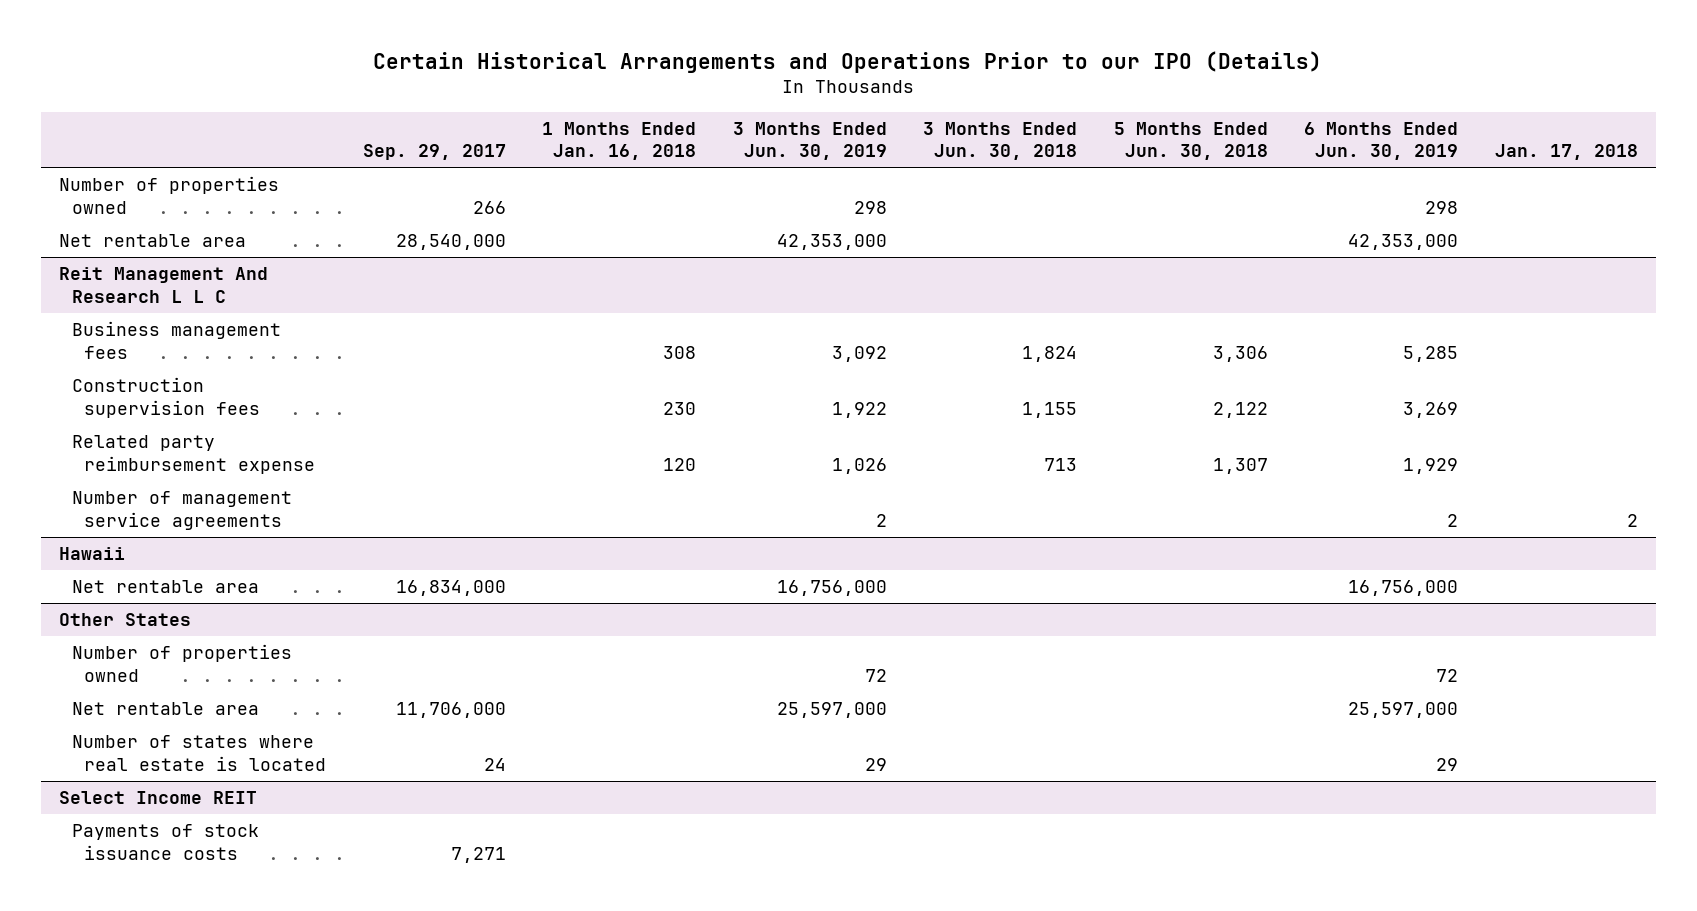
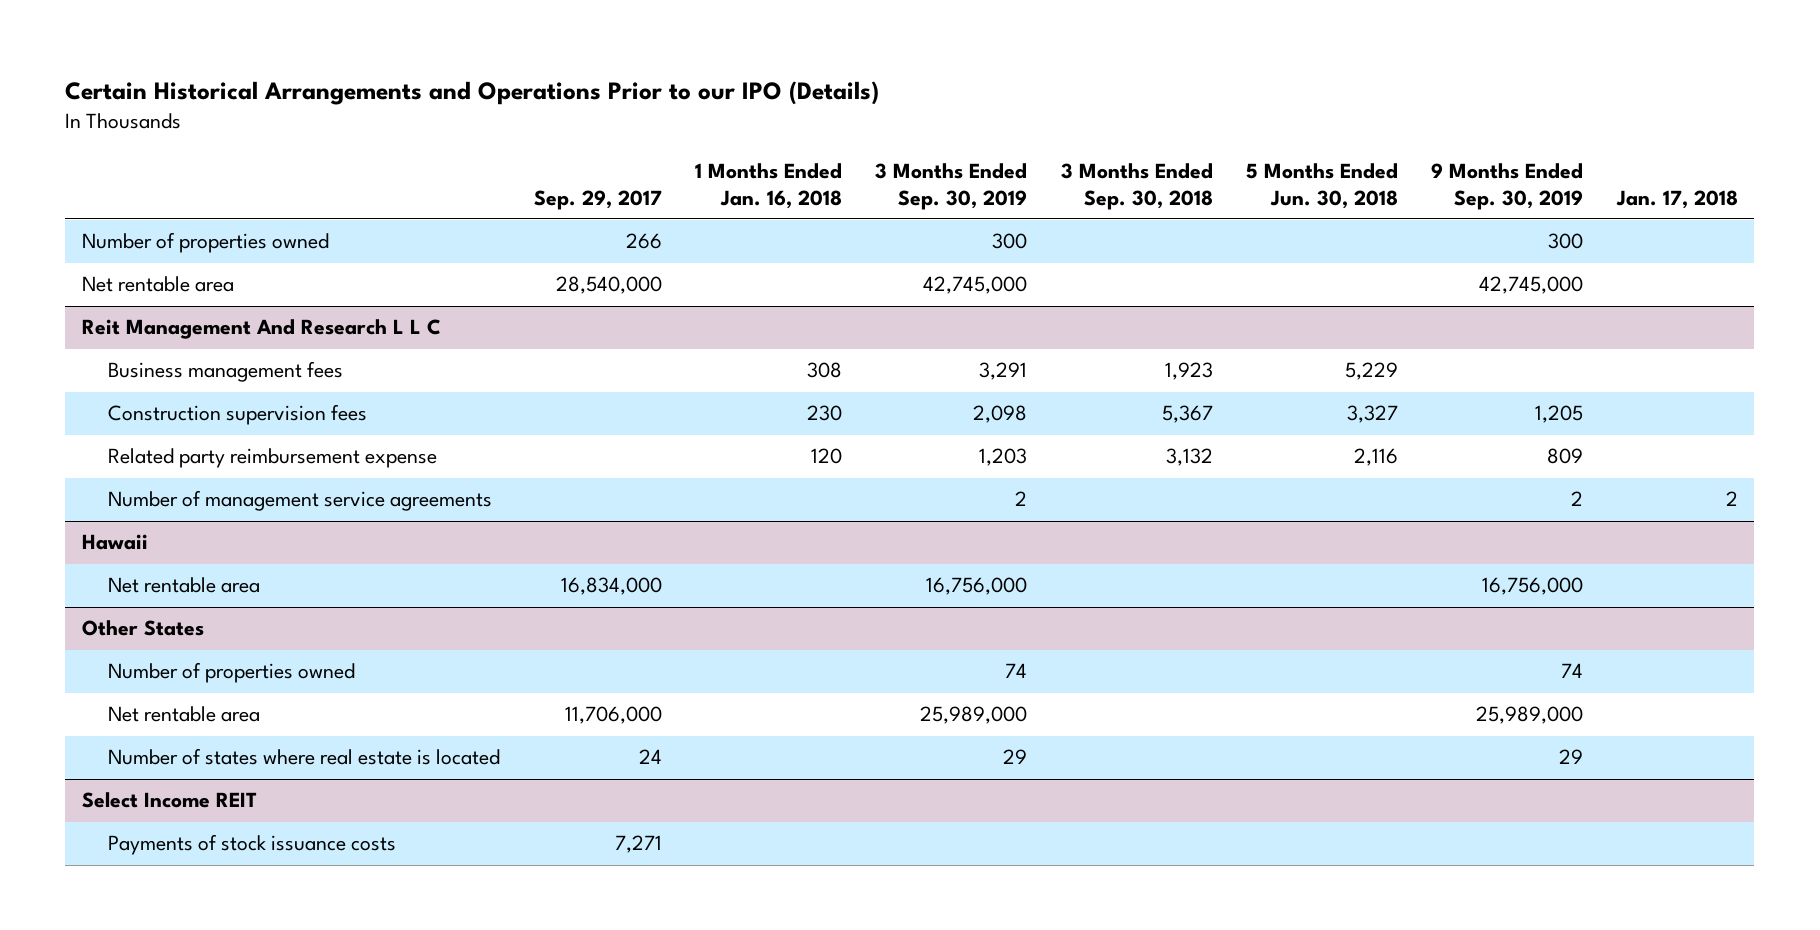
[732,121,887,161] 3 Months Ended Jun. 30, 2019 -> none
[923,121,1078,161] 3 Months Ended Jun. 30, 2018 -> none
[1304,121,1459,161] 6 Months Ended Jun. 30, 2019 -> none
none -> [875,163,1028,210] 3 Months Ended Sep. 30, 2019
none -> [1060,163,1213,210] 3 Months Ended Sep. 30, 2018
none -> [1431,163,1584,210] 9 Months Ended Sep. 30, 2019
[1212,345,1268,362] 3,306 -> [1344,362,1398,381] 5,229
[1212,401,1268,418] 2,122 -> [1346,405,1398,424] 3,327
[1212,457,1268,474] 1,307 -> [1353,448,1398,467] 2,116

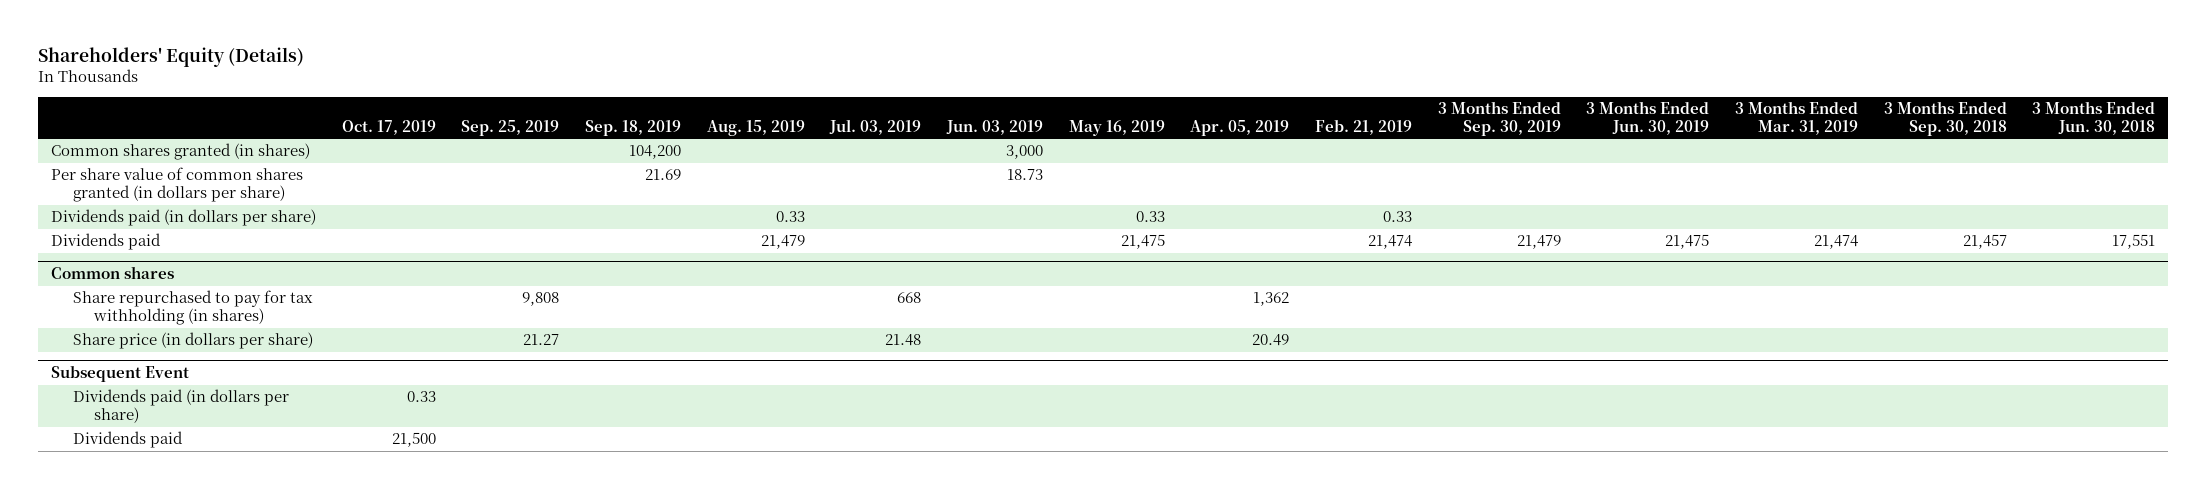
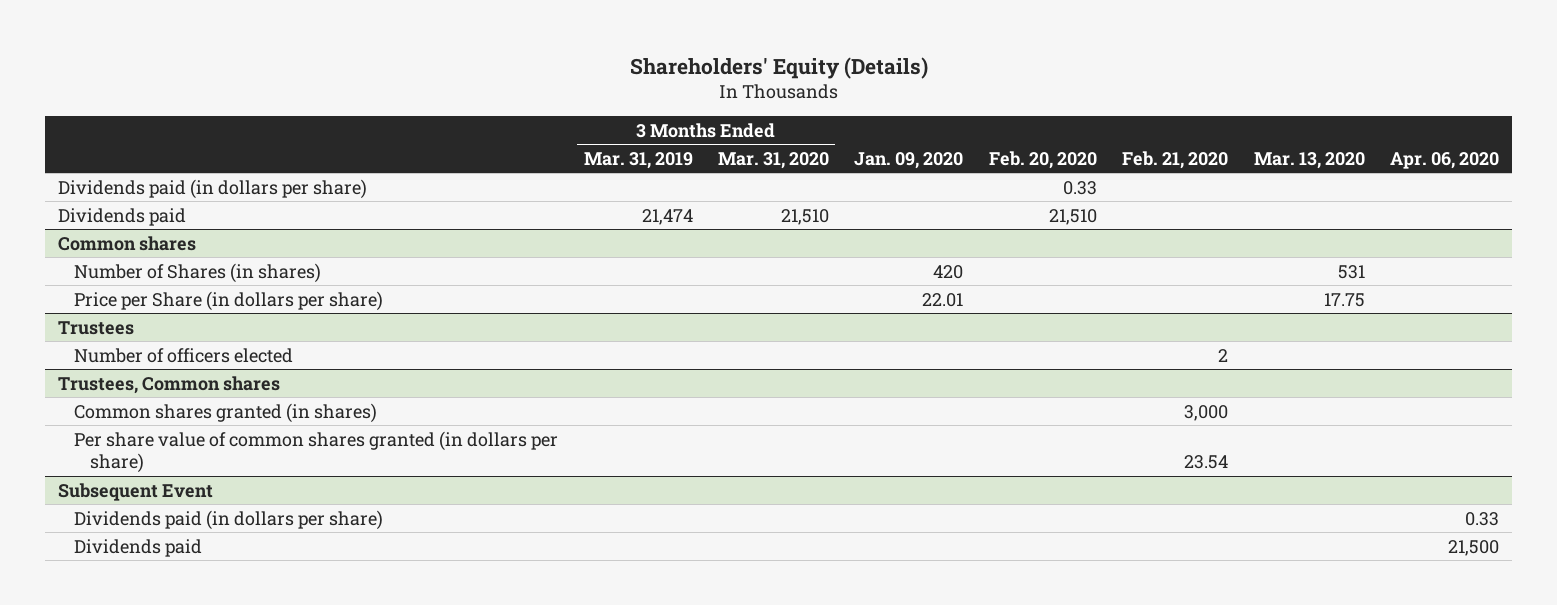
[341,120,436,136] Oct. 17, 2019 -> none
[461,120,560,137] Sep. 25, 2019 -> none
[584,120,681,137] Sep. 18, 2019 -> none
[706,120,805,137] Aug. 15, 2019 -> none
[829,119,922,136] Jul. 03, 2019 -> none
[946,120,1044,136] Jun. 03, 2019 -> none
[1068,120,1165,137] May 16, 2019 -> none
[1190,120,1290,137] Apr. 05, 2019 -> none
[1315,120,1413,136] Feb. 21, 2019 -> none
[1437,101,1561,137] 3 Months Ended Sep. 30, 2019 -> none
[1586,101,1710,136] 3 Months Ended Jun. 30, 2019 -> none
[1883,101,2007,137] 3 Months Ended Sep. 30, 2018 -> none
[2032,101,2156,136] 3 Months Ended Jun. 30, 2018 -> none
none -> [717,151,829,169] Mar. 31, 2020
none -> [854,151,964,169] Jan. 09, 2020
none -> [988,150,1097,169] Feb. 20, 2020
none -> [1122,150,1229,169] Feb. 21, 2020
none -> [1253,151,1365,169] Mar. 13, 2020
none -> [1390,151,1500,169] Apr. 06, 2020
[50,143,310,161] Common shares granted (in shares) -> none
[50,167,303,203] Per share value of common shares granted (in dollars per share) -> none
[72,290,313,326] Share repurchased to pay for tax withholding (in shares) -> [74,262,322,283] Number of Shares (in shares)
[72,332,313,350] Share price (in dollars per share) -> [74,290,384,311] Price per Share (in dollars per share)
none -> [58,320,135,335] Trustees
none -> [74,347,294,363] Number of officers elected
none -> [58,375,281,394] Trustees, Common shares
none -> [74,402,378,423] Common shares granted (in shares)
none -> [74,430,559,474] Per share value of common shares granted (in dollars per share)

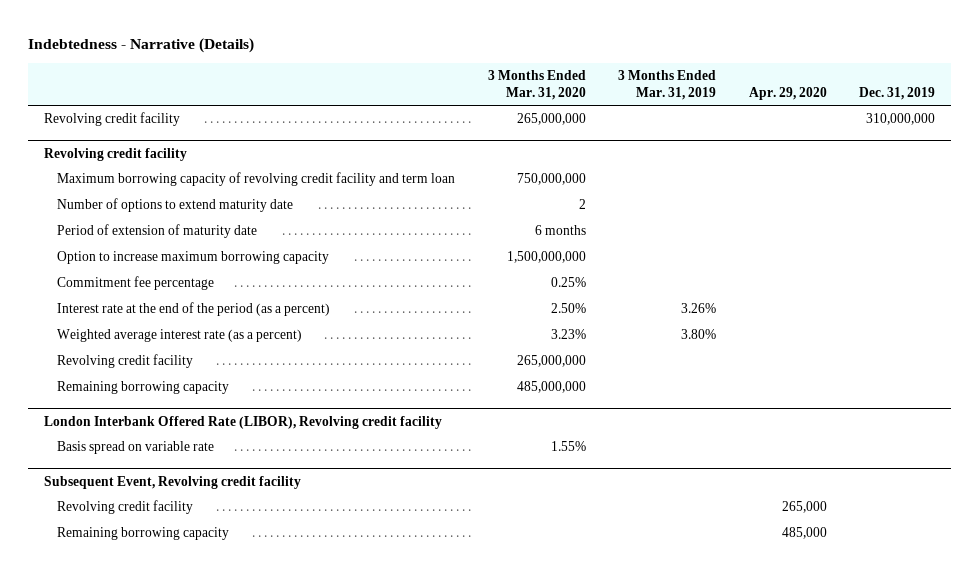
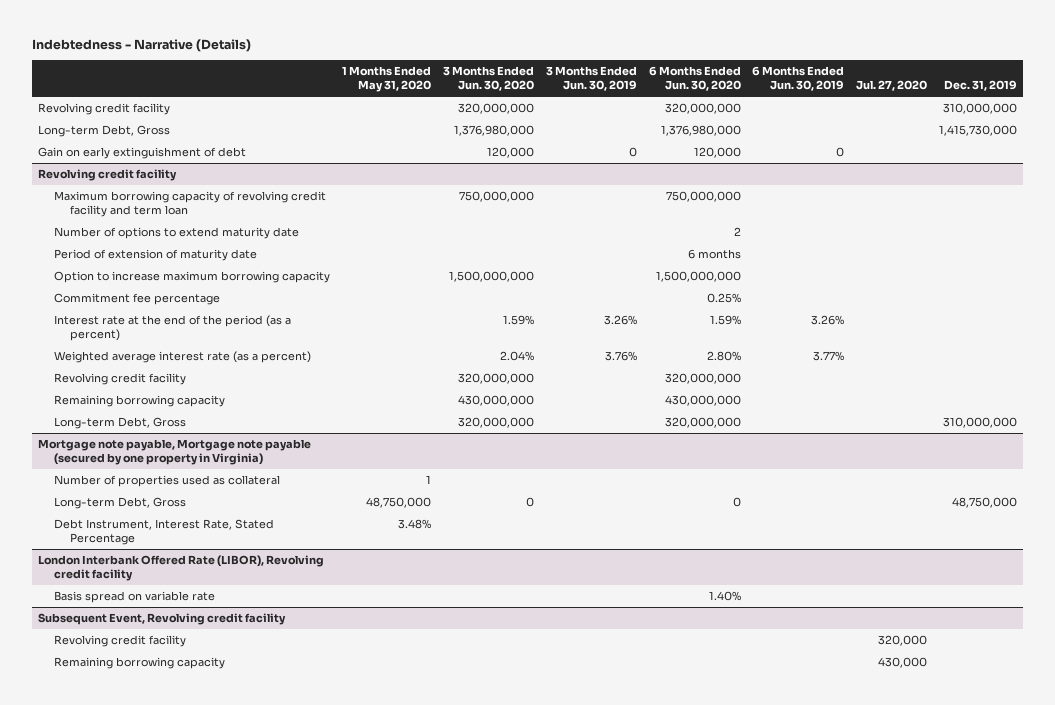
[487,69,586,100] 3 Months Ended Mar. 31, 2020 -> none
[618,69,717,100] 3 Months Ended Mar. 31, 2019 -> none
[748,86,827,100] Apr. 29, 2020 -> none
none -> [342,66,432,93] 1 Months Ended May 31, 2020
none -> [442,66,534,92] 3 Months Ended Jun. 30, 2020
none -> [545,66,637,92] 3 Months Ended Jun. 30, 2019
none -> [648,66,741,92] 6 Months Ended Jun. 30, 2020
none -> [752,66,845,92] 6 Months Ended Jun. 30, 2019
none -> [856,80,928,92] Jul. 27, 2020
none -> [38,124,171,137] Long-term Debt, Gross
none -> [38,146,247,159] Gain on early extinguishment of debt
none -> [54,416,187,429] Long-term Debt, Gross
none -> [38,438,312,465] Mortgage note payable, Mortgage note payable (secured by one property in Virginia)
none -> [54,474,281,487] Number of properties used as collateral
none -> [54,496,187,509] Long-term Debt, Gross
none -> [54,518,275,545] Debt Instrument, Interest Rate, Stated Percentage

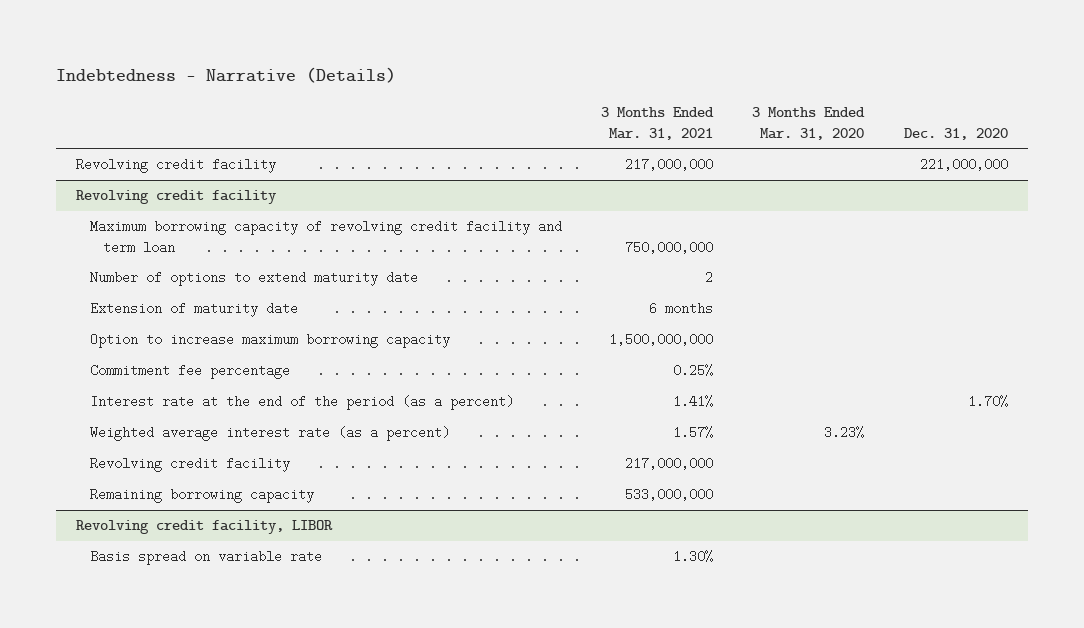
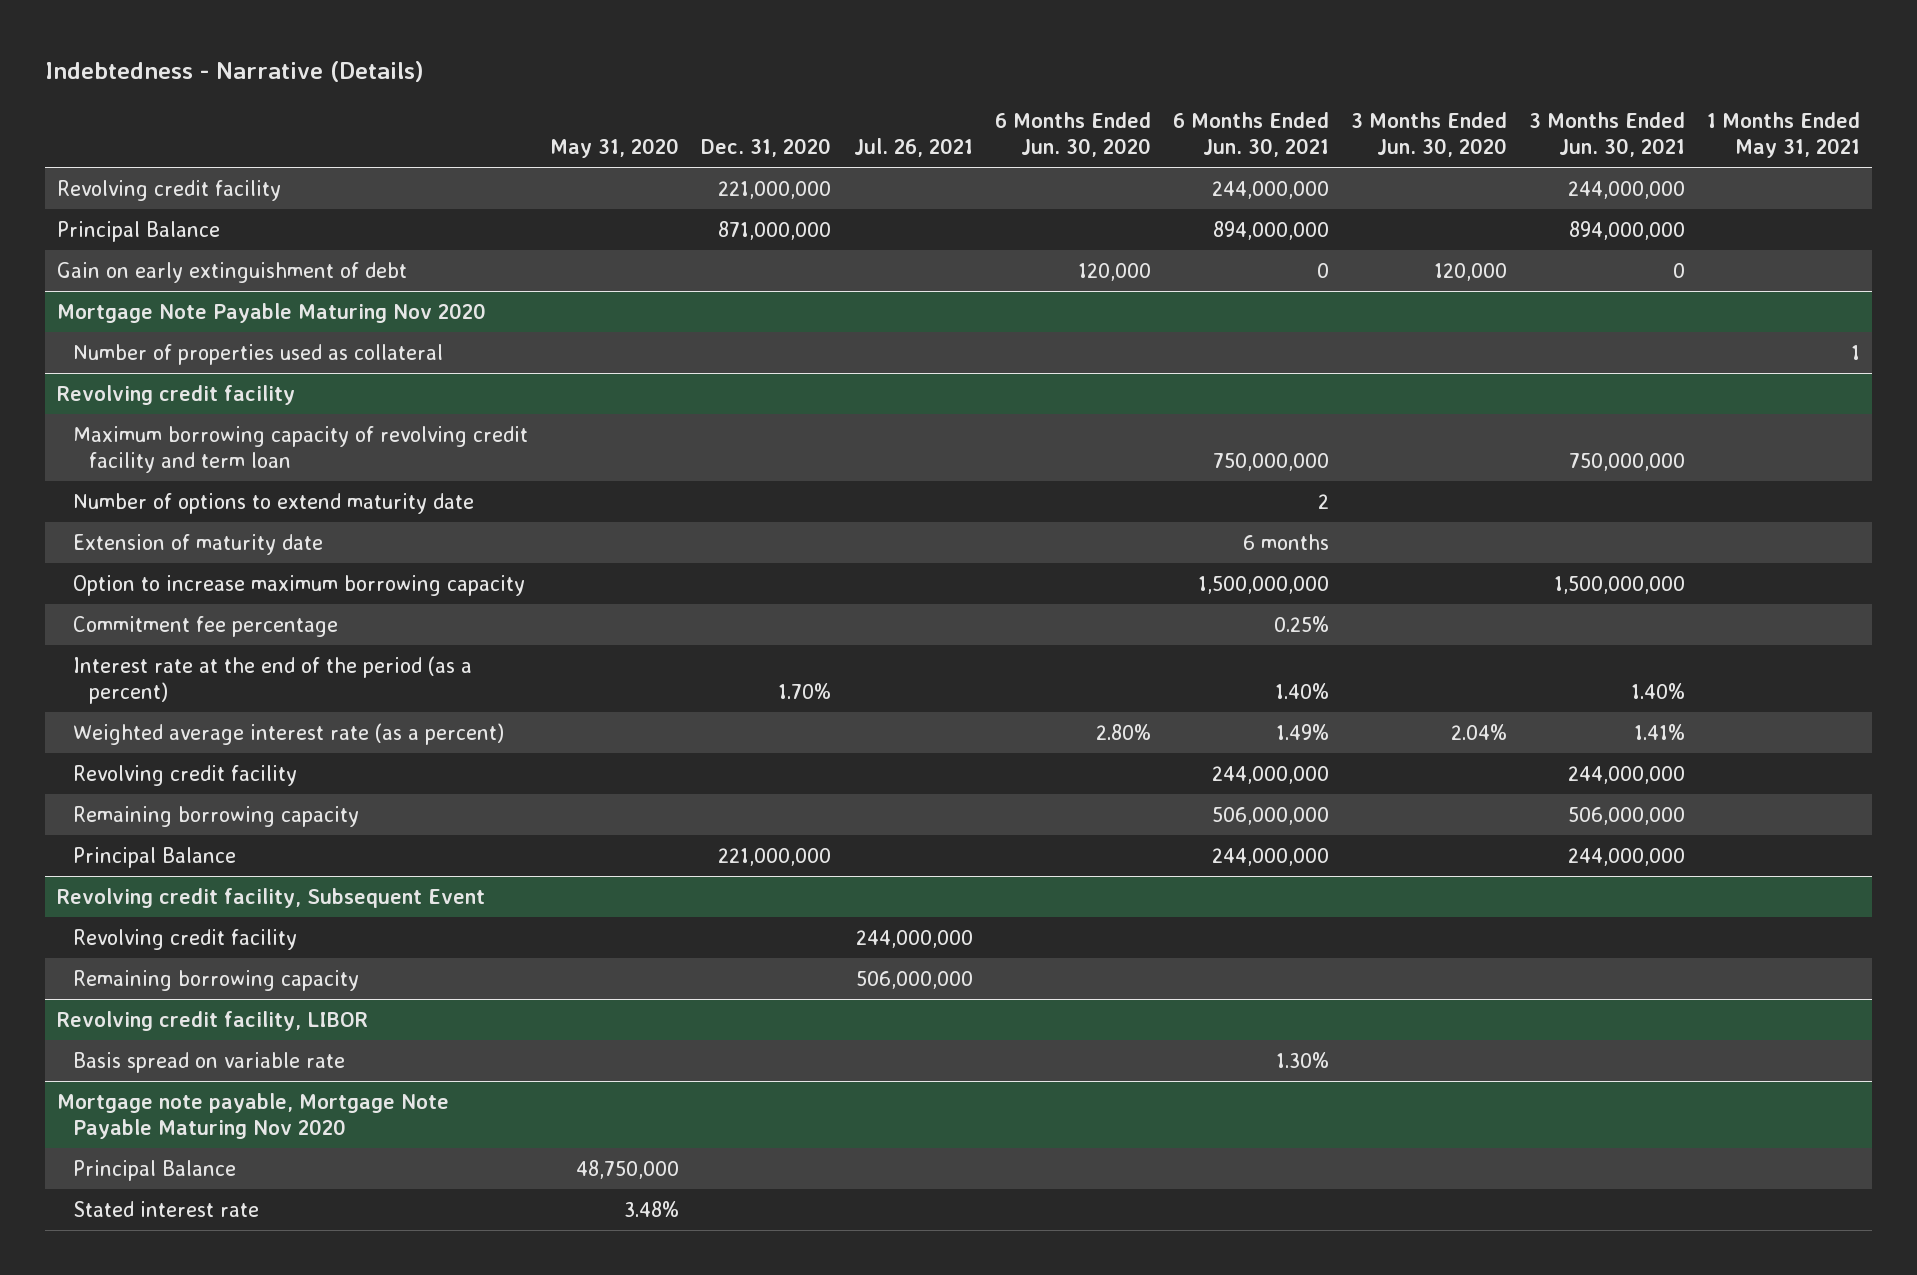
[600,107,714,141] 3 Months Ended Mar. 31, 2021 -> none
[752,107,866,141] 3 Months Ended Mar. 31, 2020 -> none
none -> [550,138,680,159] May 31, 2020
none -> [853,138,973,158] Jul. 26, 2021
none -> [994,111,1151,158] 6 Months Ended Jun. 30, 2020
none -> [1172,111,1329,158] 6 Months Ended Jun. 30, 2021
none -> [1351,111,1508,158] 3 Months Ended Jun. 30, 2020
none -> [1529,111,1686,158] 3 Months Ended Jun. 30, 2021
none -> [1707,111,1861,159] 1 Months Ended May 31, 2021
none -> [56,220,220,242] Principal Balance
none -> [56,261,407,283] Gain on early extinguishment of debt
none -> [56,302,486,323] Mortgage Note Payable Maturing Nov 2020
none -> [73,343,444,365] Number of properties used as collateral
none -> [73,846,237,868] Principal Balance
none -> [56,887,485,908] Revolving credit facility, Subsequent Event
none -> [73,928,298,950] Revolving credit facility
none -> [73,969,360,991] Remaining borrowing capacity
none -> [56,1092,449,1139] Mortgage note payable, Mortgage Note Payable Maturing Nov 2020
none -> [73,1159,237,1181] Principal Balance
none -> [73,1200,260,1217] Stated interest rate

